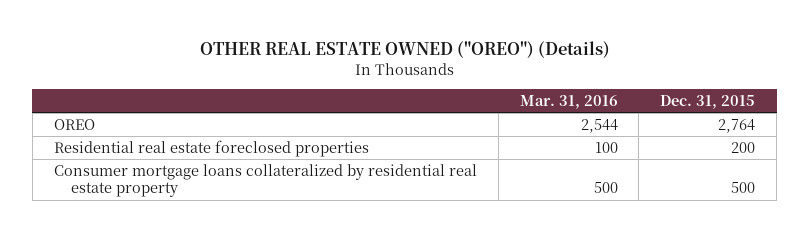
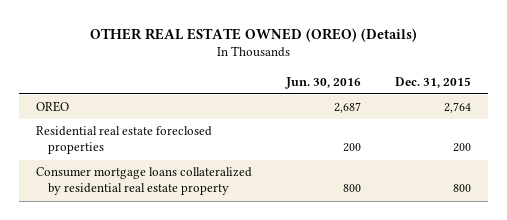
[199,40,610,58] OTHER REAL ESTATE OWNED ("OREO") (Details) -> [89,28,417,43] OTHER REAL ESTATE OWNED (OREO) (Details)
[519,95,618,110] Mar. 31, 2016 -> none
none -> [285,76,362,89] Jun. 30, 2016
[731,182,756,194] 500 -> [452,184,471,193] 800

